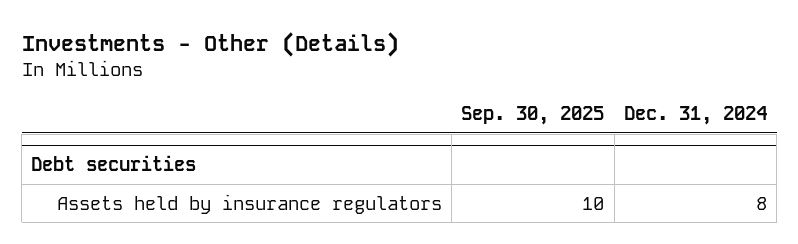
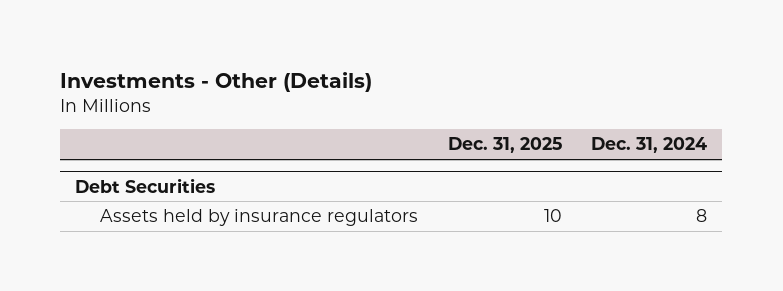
[461,106,605,126] Sep. 30, 2025 -> none
none -> [447,137,562,154] Dec. 31, 2025
[31,155,197,172] Debt securities -> [75,177,216,193] Debt Securities

